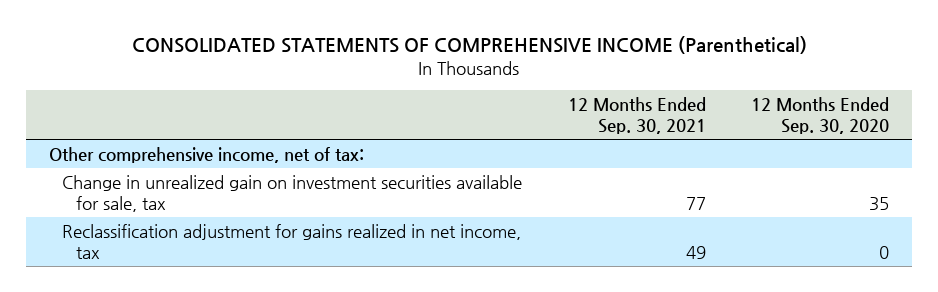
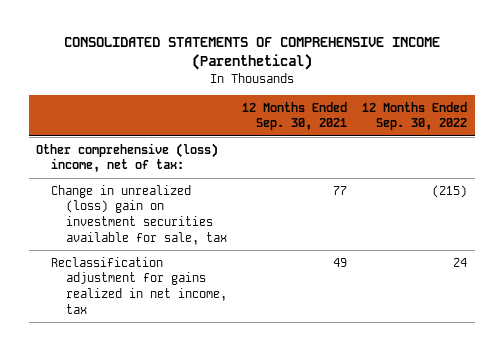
[751,96,890,134] 12 Months Ended Sep. 30, 2020 -> none
none -> [362,101,468,131] 12 Months Ended Sep. 30, 2022
[48,146,364,163] Other comprehensive income, net of tax: -> [36,142,219,173] Other comprehensive (loss) income, net of tax:
[62,174,523,212] Change in unrealized gain on investment securities available for sale, tax -> [51,184,228,245] Change in unrealized (loss) gain on investment securities available for sale, tax

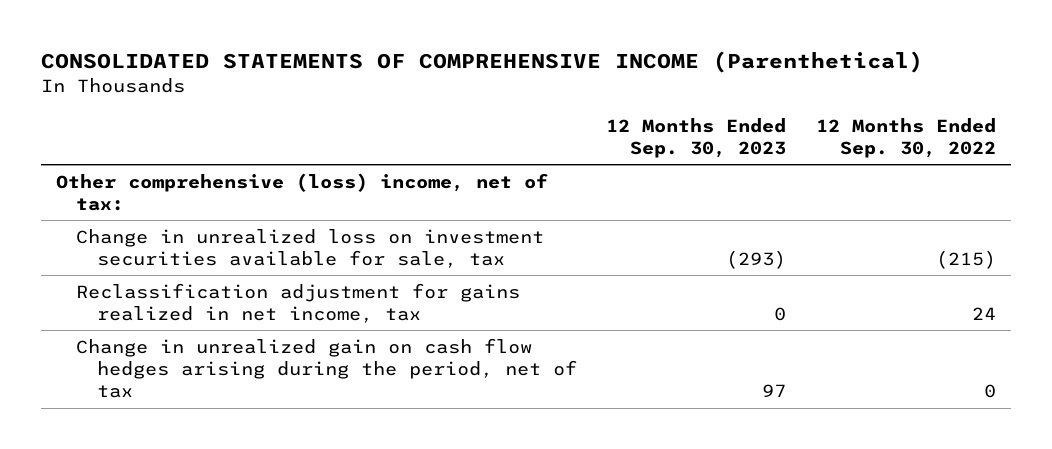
[242,101,348,131] 12 Months Ended Sep. 30, 2021 -> none
none -> [606,117,787,158] 12 Months Ended Sep. 30, 2023
[51,184,228,245] Change in unrealized (loss) gain on investment securities available for sale, tax -> [76,228,545,268] Change in unrealized loss on investment securities available for sale, tax
none -> [76,337,577,399] Change in unrealized gain on cash flow hedges arising during the period, net of tax

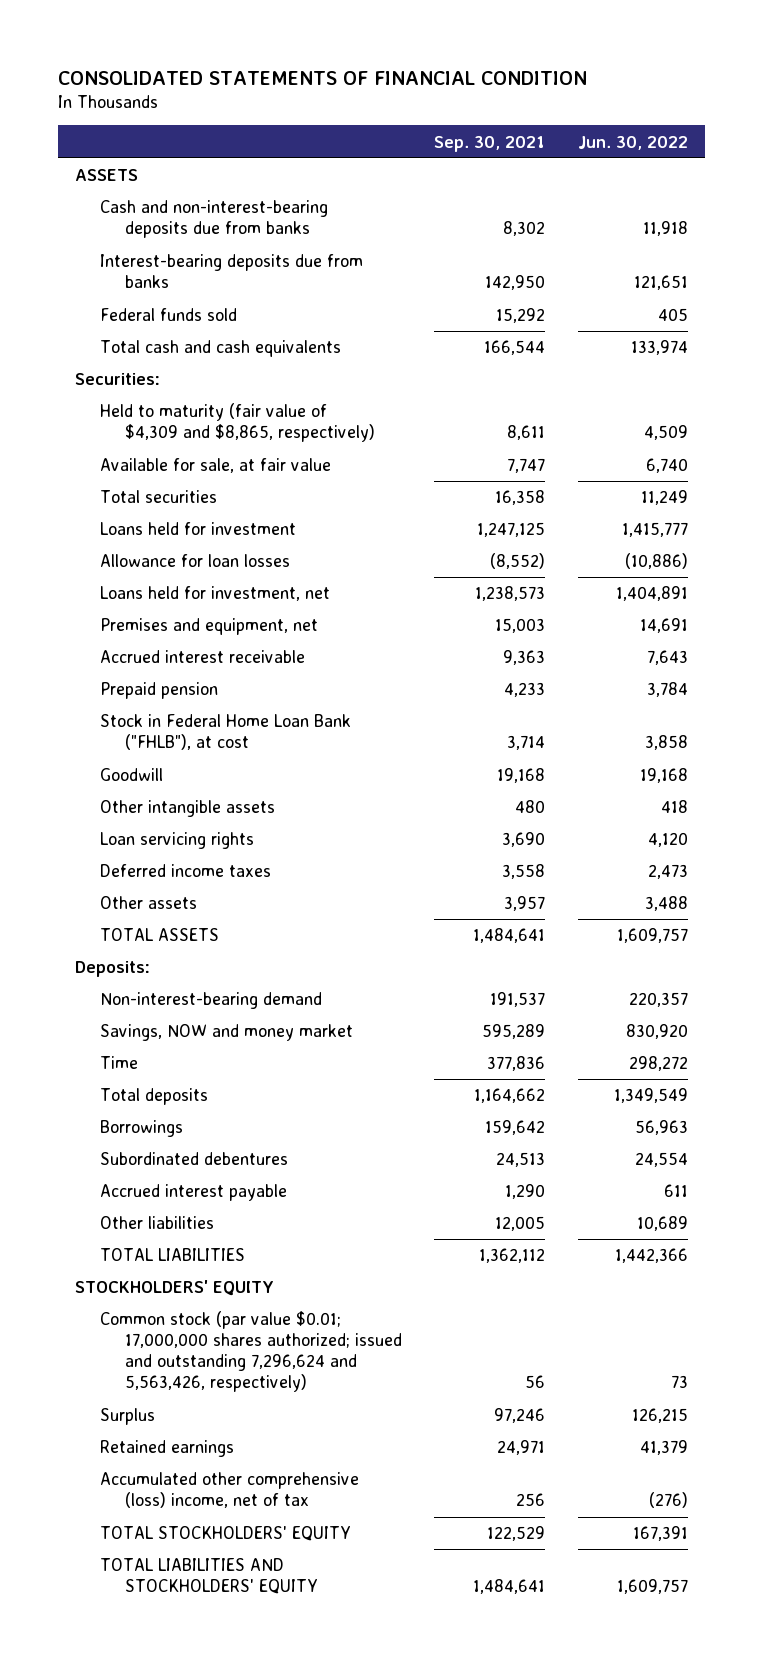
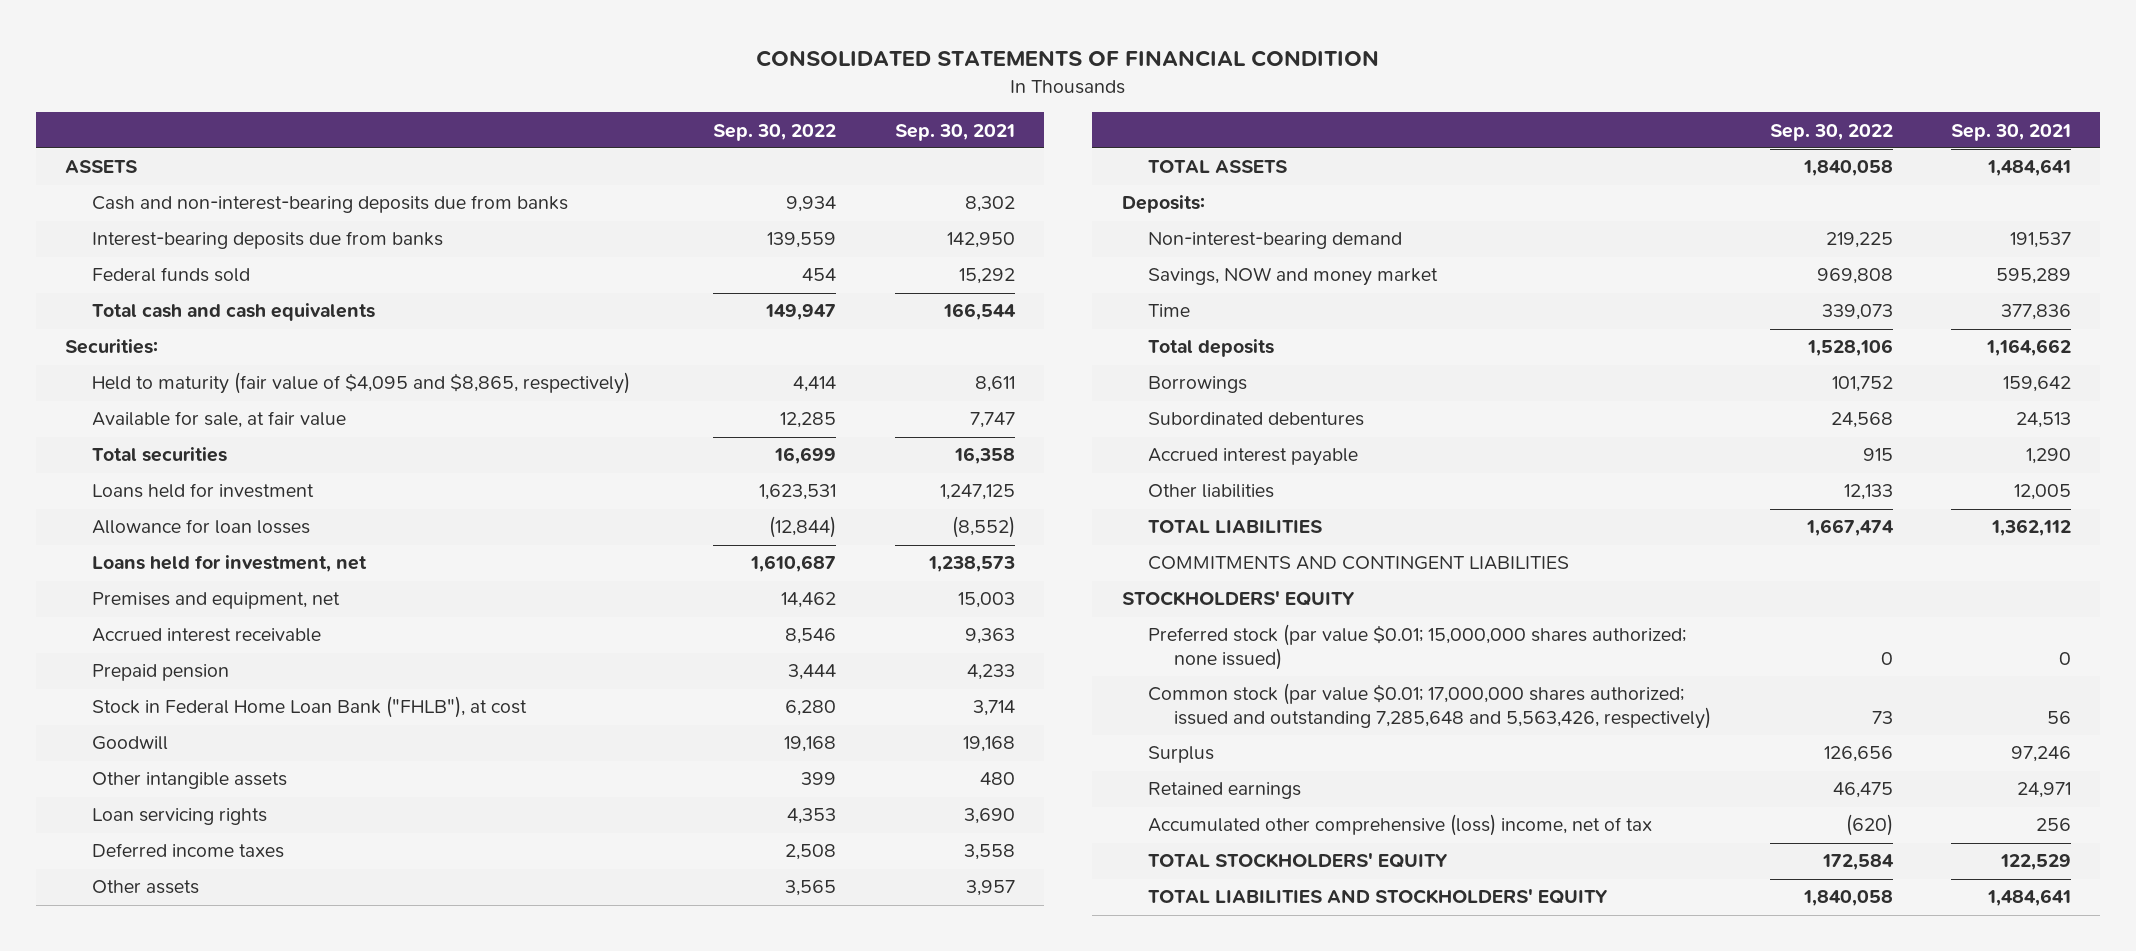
[578,135,689,150] Jun. 30, 2022 -> none
none -> [713,123,837,141] Sep. 30, 2022
[99,403,375,443] Held to maturity (fair value of $4,309 and $8,865, respectively) -> [91,372,630,395] Held to maturity (fair value of $4,095 and $8,865, respectively)
none -> [1147,556,1569,571] COMMITMENTS AND CONTINGENT LIABILITIES
none -> [1147,624,1686,671] Preferred stock (par value $0.01; 15,000,000 shares authorized; none issued)
[99,1311,402,1393] Common stock (par value $0.01; 17,000,000 shares authorized; issued and outstanding 7,296,624 and 5,563,426, respectively) -> [1147,683,1712,730] Common stock (par value $0.01; 17,000,000 shares authorized; issued and outstanding 7,285,648 and 5,563,426, respectively)

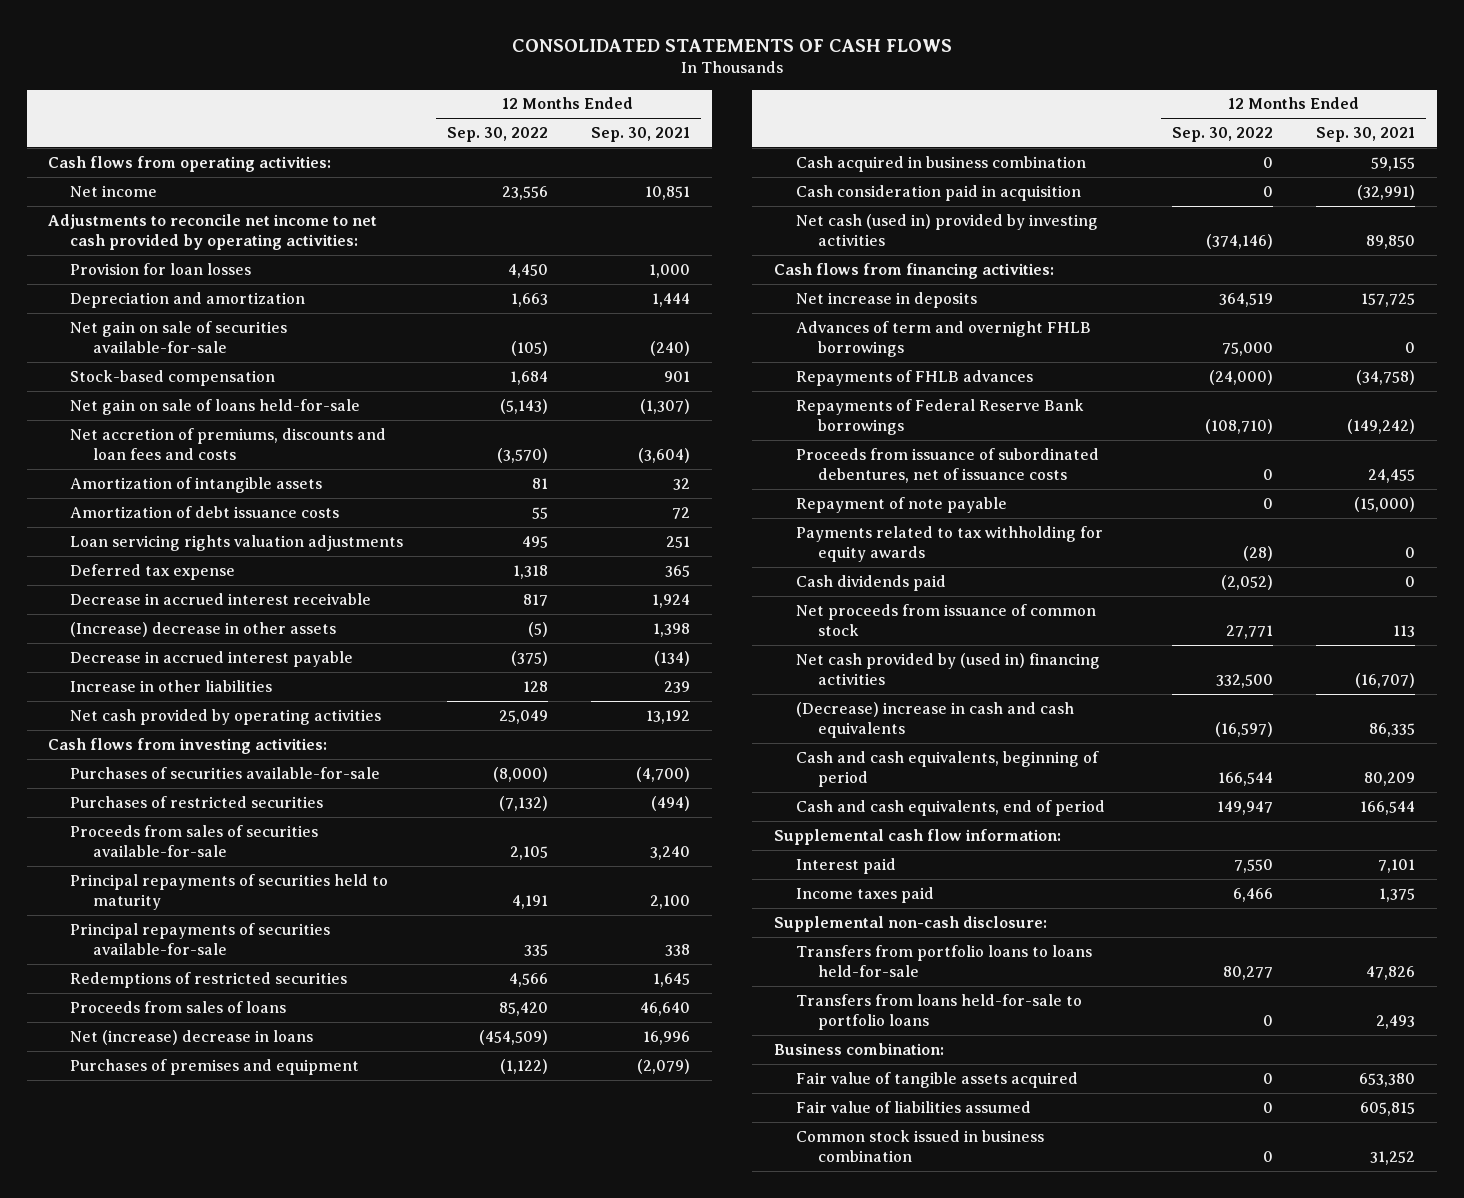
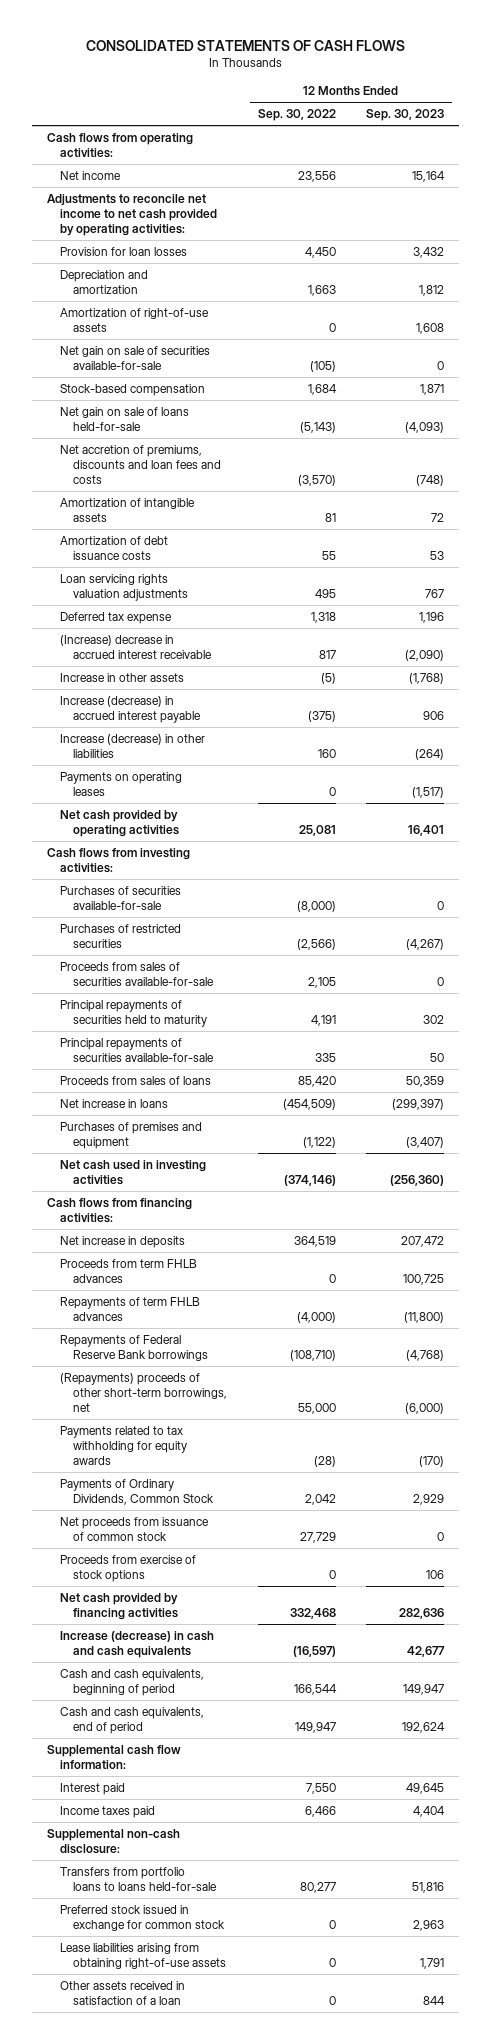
[590,127,690,143] Sep. 30, 2021 -> none
none -> [366,108,445,121] Sep. 30, 2023
none -> [60,307,210,332] Amortization of right-of-use assets
[70,592,372,605] Decrease in accrued interest receivable -> [60,634,213,659] (Increase) decrease in accrued interest receivable
[70,621,337,637] (Increase) decrease in other assets -> [60,672,185,682] Increase in other assets
[70,650,354,667] Decrease in accrued interest payable -> [60,695,202,723] Increase (decrease) in accrued interest payable
[70,679,273,692] Increase in other liabilities -> [60,733,206,758] Increase (decrease) in other liabilities
[522,680,548,692] 128 -> [317,748,336,758] 160
none -> [60,771,183,796] Payments on operating leases
[498,709,548,724] 25,049 -> [298,824,336,836] 25,081
[498,795,548,811] (7,132) -> [296,938,336,950] (2,566)
[70,971,348,988] Redemptions of restricted securities -> none
[70,1029,314,1045] Net (increase) decrease in loans -> [60,1098,169,1108] Net increase in loans
[795,155,1086,172] Cash acquired in business combination -> none
[795,184,1081,201] Cash consideration paid in acquisition -> none
[795,213,1098,247] Net cash (used in) provided by investing activities -> [60,1159,207,1185] Net cash used in investing activities
[795,320,1091,358] Advances of term and overnight FHLB borrowings -> [60,1258,198,1283] Proceeds from term FHLB advances
[1221,342,1273,357] 75,000 -> [328,1273,336,1283] 0
[795,369,1033,386] Repayments of FHLB advances -> [60,1296,201,1321] Repayments of term FHLB advances
[1208,369,1273,385] (24,000) -> [296,1311,336,1323] (4,000)
[795,447,1099,484] Proceeds from issuance of subordinated debentures, net of issuance costs -> none
[795,496,1007,513] Repayment of note payable -> none
none -> [60,1372,228,1412] (Repayments) proceeds of other short-term borrowings, net
[795,574,946,591] Cash dividends paid -> none
none -> [60,1478,215,1505] Payments of Ordinary Dividends, Common Stock
[1225,625,1273,640] 27,771 -> [299,1531,336,1543] 27,729
none -> [60,1554,197,1582] Proceeds from exercise of stock options
[795,652,1100,686] Net cash provided by (used in) financing activities -> [60,1592,179,1620] Net cash provided by financing activities
[1215,674,1273,689] 332,500 -> [289,1607,336,1619] 332,468
[795,701,1074,739] (Decrease) increase in cash and cash equivalents -> [60,1630,215,1658] Increase (decrease) in cash and cash equivalents
[795,993,1082,1031] Transfers from loans held-for-sale to portfolio loans -> none
[773,1042,944,1055] Business combination: -> none
[795,1071,1078,1088] Fair value of tangible assets acquired -> none
[795,1100,1031,1113] Fair value of liabilities assumed -> none
[795,1129,1044,1163] Common stock issued in business combination -> none
none -> [60,1904,226,1931] Preferred stock issued in exchange for common stock
none -> [60,1942,227,1969] Lease liabilities arising from obtaining right-of-use assets
none -> [60,1980,186,2005] Other assets received in satisfaction of a loan

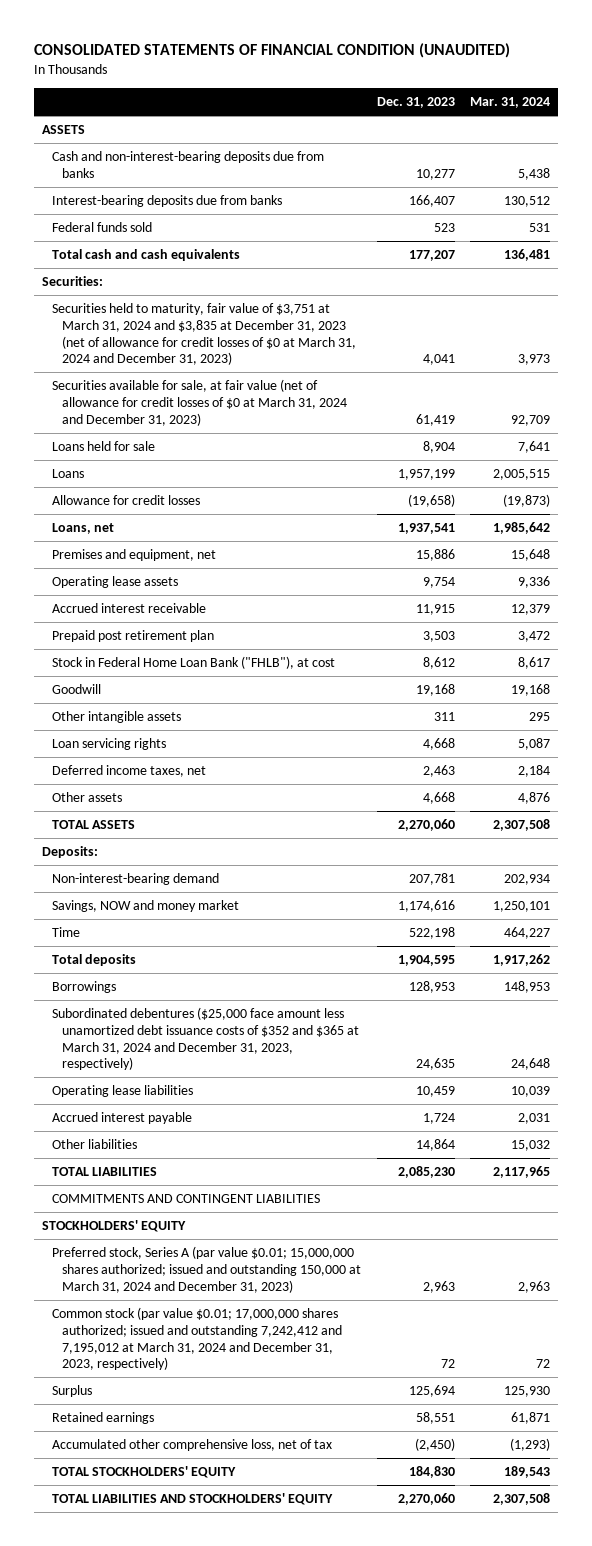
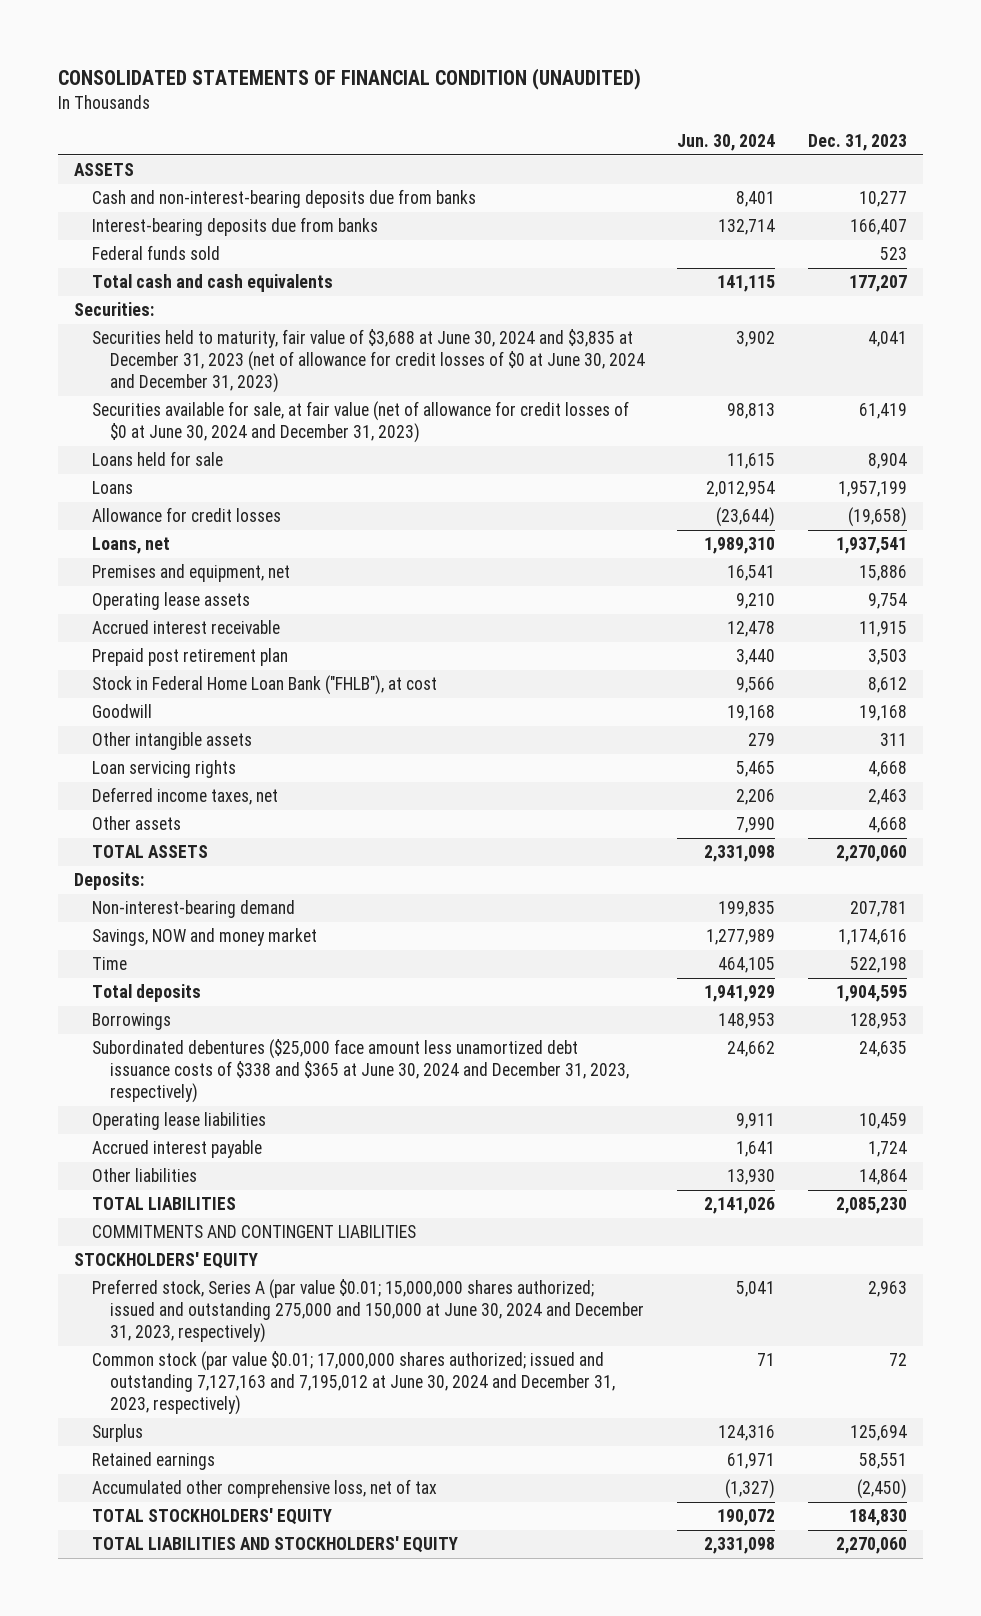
[470,96,551,108] Mar. 31, 2024 -> none
none -> [677,133,776,151] Jun. 30, 2024
[51,303,357,366] Securities held to maturity, fair value of $3,751 at March 31, 2024 and $3,835 at December 31, 2023 (net of allowance for credit losses of $0 at March 31, 2024 and December 31, 2023) -> [92,329,645,394] Securities held to maturity, fair value of $3,688 at June 30, 2024 and $3,835 at December 31, 2023 (net of allowance for credit losses of $0 at June 30, 2024 and December 31, 2023)
[51,379,348,426] Securities available for sale, at fair value (net of allowance for credit losses of $0 at March 31, 2024 and December 31, 2023) -> [92,401,630,444] Securities available for sale, at fair value (net of allowance for credit losses of $0 at June 30, 2024 and December 31, 2023)
[51,1007,360,1071] Subordinated debentures ($25,000 face amount less unamortized debt issuance costs of $352 and $365 at March 31, 2024 and December 31, 2023, respectively) -> [92,1039,629,1104] Subordinated debentures ($25,000 face amount less unamortized debt issuance costs of $338 and $365 at June 30, 2024 and December 31, 2023, respectively)
[51,1246,362,1293] Preferred stock, Series A (par value $0.01; 15,000,000 shares authorized; issued and outstanding 150,000 at March 31, 2024 and December 31, 2023) -> [92,1279,644,1344] Preferred stock, Series A (par value $0.01; 15,000,000 shares authorized; issued and outstanding 275,000 and 150,000 at June 30, 2024 and December 31, 2023, respectively)
[51,1307,343,1371] Common stock (par value $0.01; 17,000,000 shares authorized; issued and outstanding 7,242,412 and 7,195,012 at March 31, 2024 and December 31, 2023, respectively) -> [92,1351,615,1416] Common stock (par value $0.01; 17,000,000 shares authorized; issued and outstanding 7,127,163 and 7,195,012 at June 30, 2024 and December 31, 2023, respectively)

